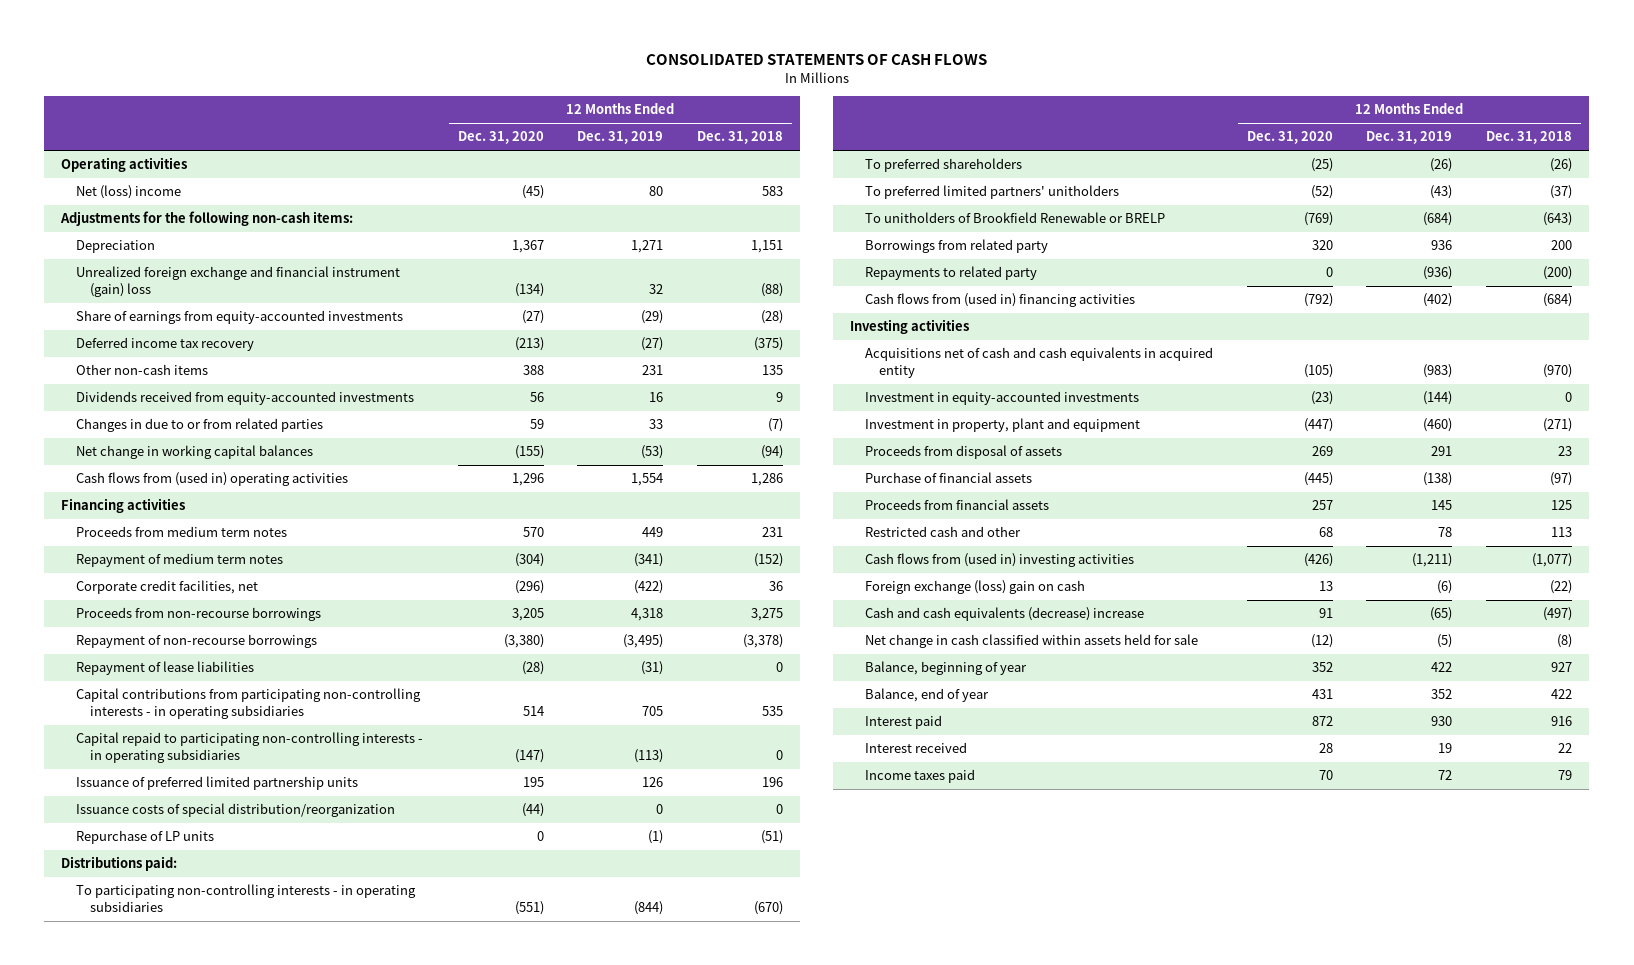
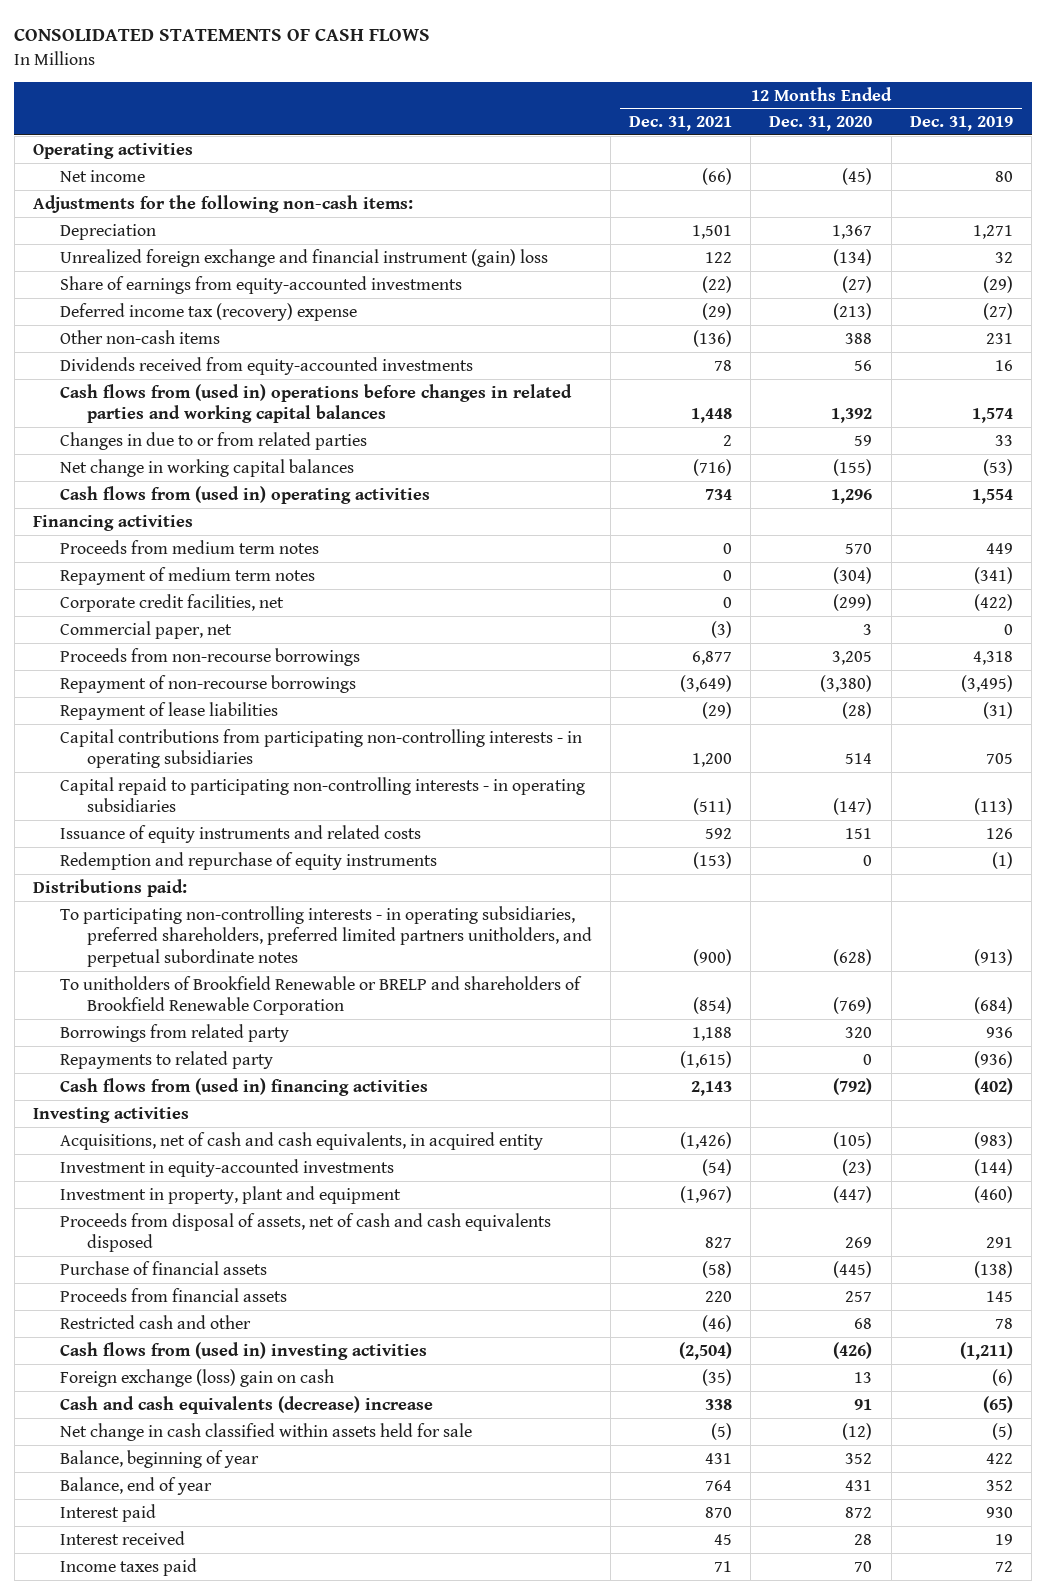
[697,131,784,145] Dec. 31, 2018 -> none
none -> [629,116,733,132] Dec. 31, 2021
[75,185,181,200] Net (loss) income -> [59,169,145,182] Net income
[75,337,254,352] Deferred income tax recovery -> [59,302,357,321] Deferred income tax (recovery) expense
none -> [59,383,572,424] Cash flows from (used in) operations before changes in related parties and working capital balances
[514,580,544,595] (296) -> [833,593,873,611] (299)
none -> [59,620,232,639] Commercial paper, net
[75,776,358,791] Issuance of preferred limited partnership units -> none
[75,803,395,818] Issuance costs of special distribution/reorganization -> [59,824,421,843] Issuance of equity instruments and related costs
[521,803,544,818] (44) -> [845,827,873,839] 151
[656,804,664,815] 0 -> [985,827,1013,839] 126
[75,830,214,845] Repurchase of LP units -> [59,851,437,870] Redemption and repurchase of equity instruments
[864,158,1022,173] To preferred shareholders -> none
[864,185,1119,200] To preferred limited partners' unitholders -> none
[75,884,416,913] To participating non-controlling interests - in operating subsidiaries -> [59,905,592,968] To participating non-controlling interests - in operating subsidiaries, preferred shareholders, preferred limited partners unitholders, and perpetual subordinate notes
[514,901,544,916] (551) -> [833,949,873,967] (628)
[634,901,664,916] (844) -> [973,949,1013,967] (913)
[864,212,1165,224] To unitholders of Brookfield Renewable or BRELP -> [59,975,582,1016] To unitholders of Brookfield Renewable or BRELP and shareholders of Brookfield Renewable Corporation
[864,347,1213,379] Acquisitions net of cash and cash equivalents in acquired entity -> [59,1131,543,1150] Acquisitions, net of cash and cash equivalents, in acquired entity
[864,445,1062,460] Proceeds from disposal of assets -> [59,1212,551,1253] Proceeds from disposal of assets, net of cash and cash equivalents disposed

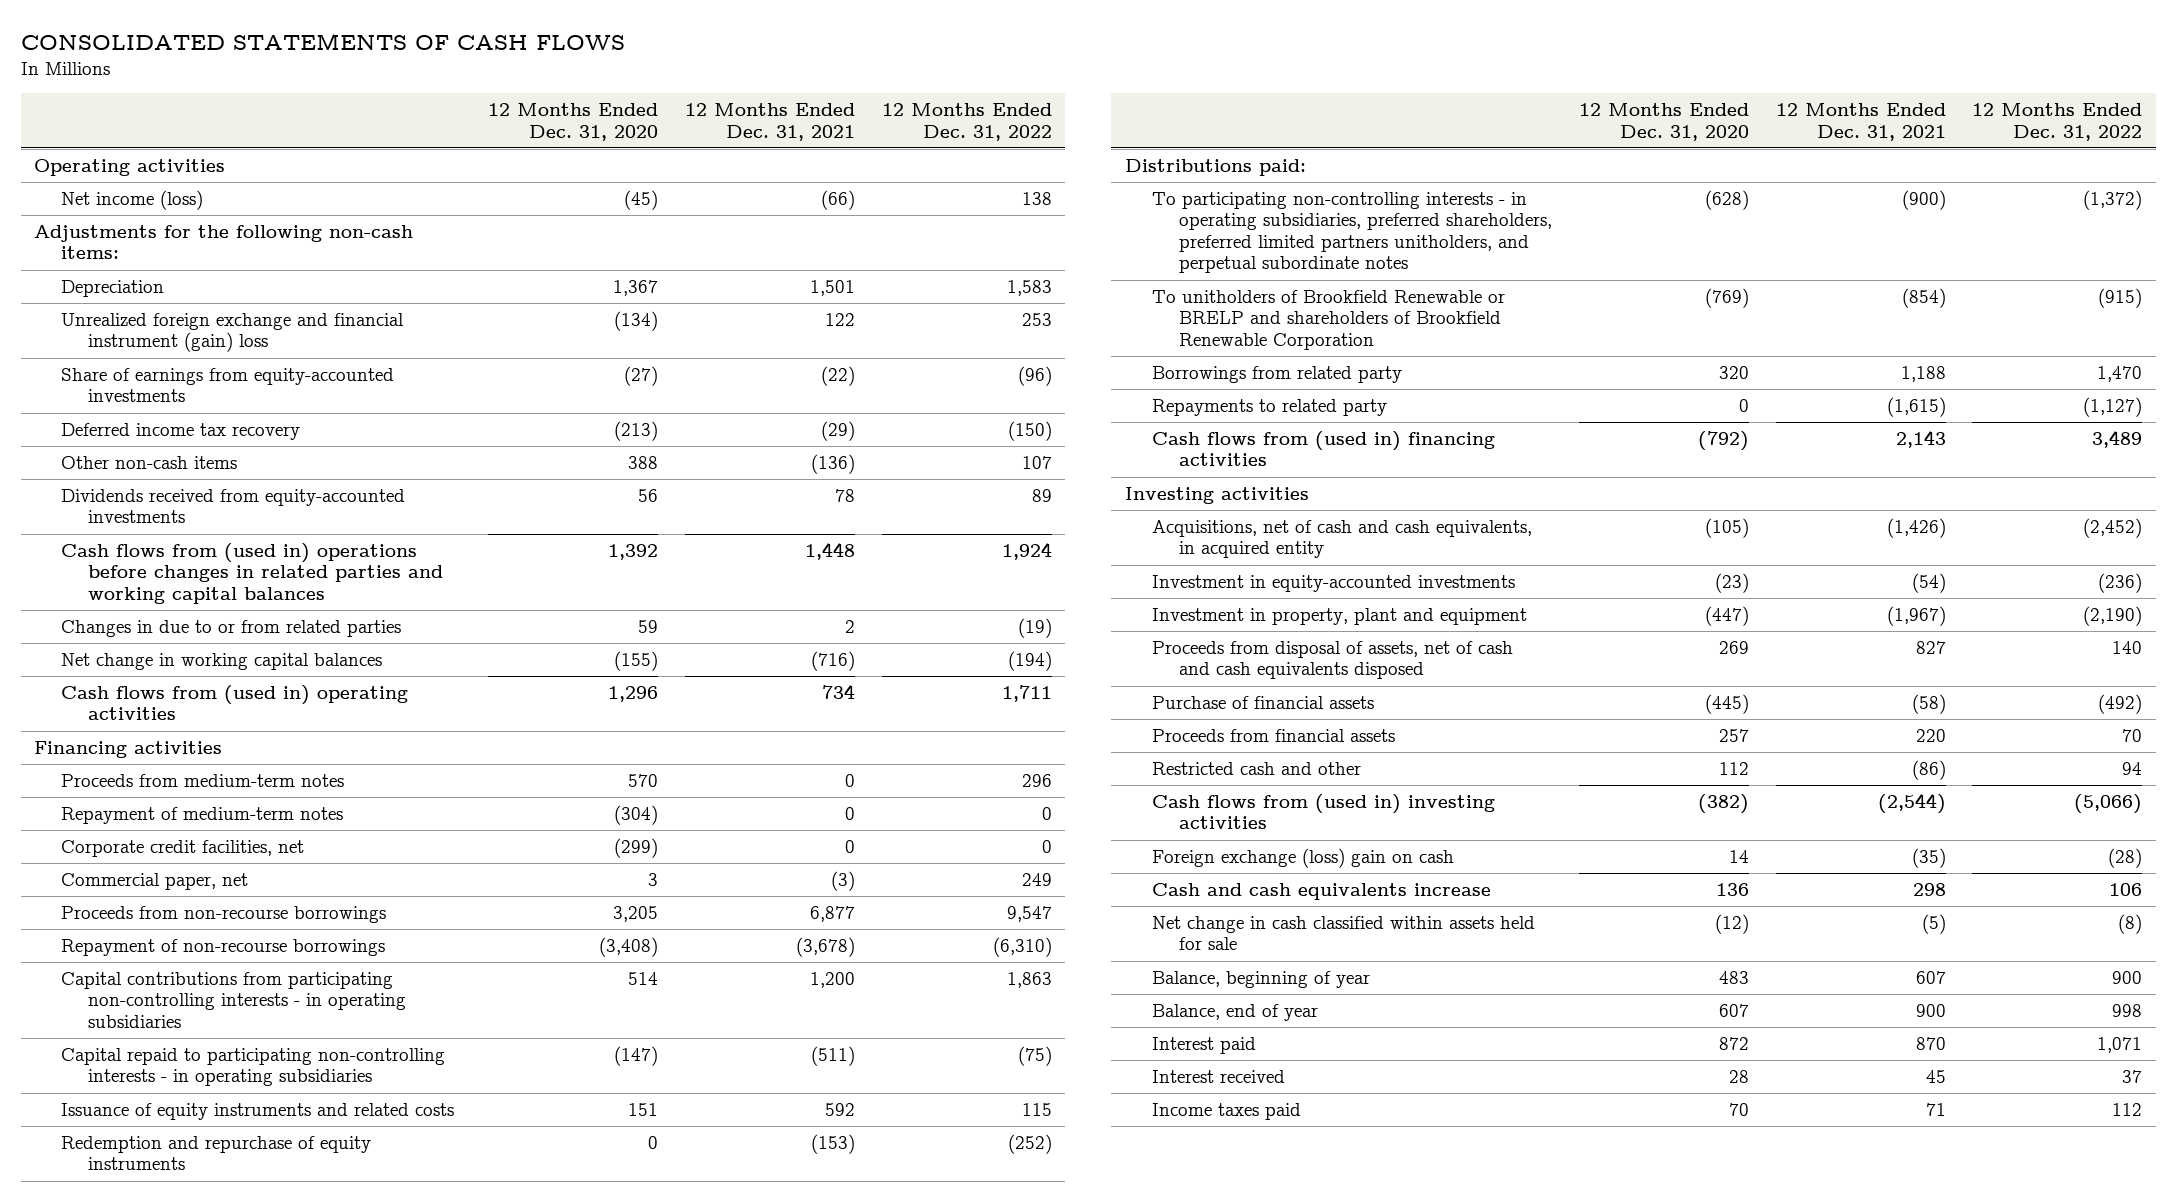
[909,116,1013,132] Dec. 31, 2019 -> none
none -> [881,103,1052,141] 12 Months Ended Dec. 31, 2022
[59,169,145,182] Net income -> [61,189,204,210] Net income (loss)
[59,302,357,321] Deferred income tax (recovery) expense -> [61,422,301,440] Deferred income tax recovery
[59,539,319,554] Proceeds from medium term notes -> [61,773,345,787] Proceeds from medium-term notes
[59,566,315,585] Repayment of medium term notes -> [61,806,344,824] Repayment of medium-term notes
[59,701,278,720] Repayment of lease liabilities -> none
[680,674,733,692] (3,649) -> [795,936,855,957] (3,678)
[820,674,873,692] (3,380) -> [599,936,659,957] (3,408)
[702,1314,733,1332] (46) -> [1911,759,1946,780] (86)
[854,1317,873,1329] 68 -> [1718,761,1749,775] 112
[679,1341,733,1360] (2,504) -> [1877,792,1946,814] (2,544)
[833,1341,873,1359] (426) -> [1697,793,1749,814] (382)
[854,1371,873,1383] 13 -> [1728,849,1749,863] 14
[59,1395,433,1414] Cash and cash equivalents (decrease) increase -> [1151,882,1491,900] Cash and cash equivalents increase
[705,1398,733,1410] 338 -> [1912,882,1946,896] 298
[854,1398,873,1410] 91 -> [1715,882,1749,896] 136
[705,1452,733,1464] 431 -> [1915,970,1946,984] 607
[845,1452,873,1464] 352 -> [1718,970,1749,984] 483
[705,1479,733,1491] 764 -> [1915,1003,1946,1017] 900
[845,1479,873,1491] 431 -> [1718,1003,1749,1017] 607

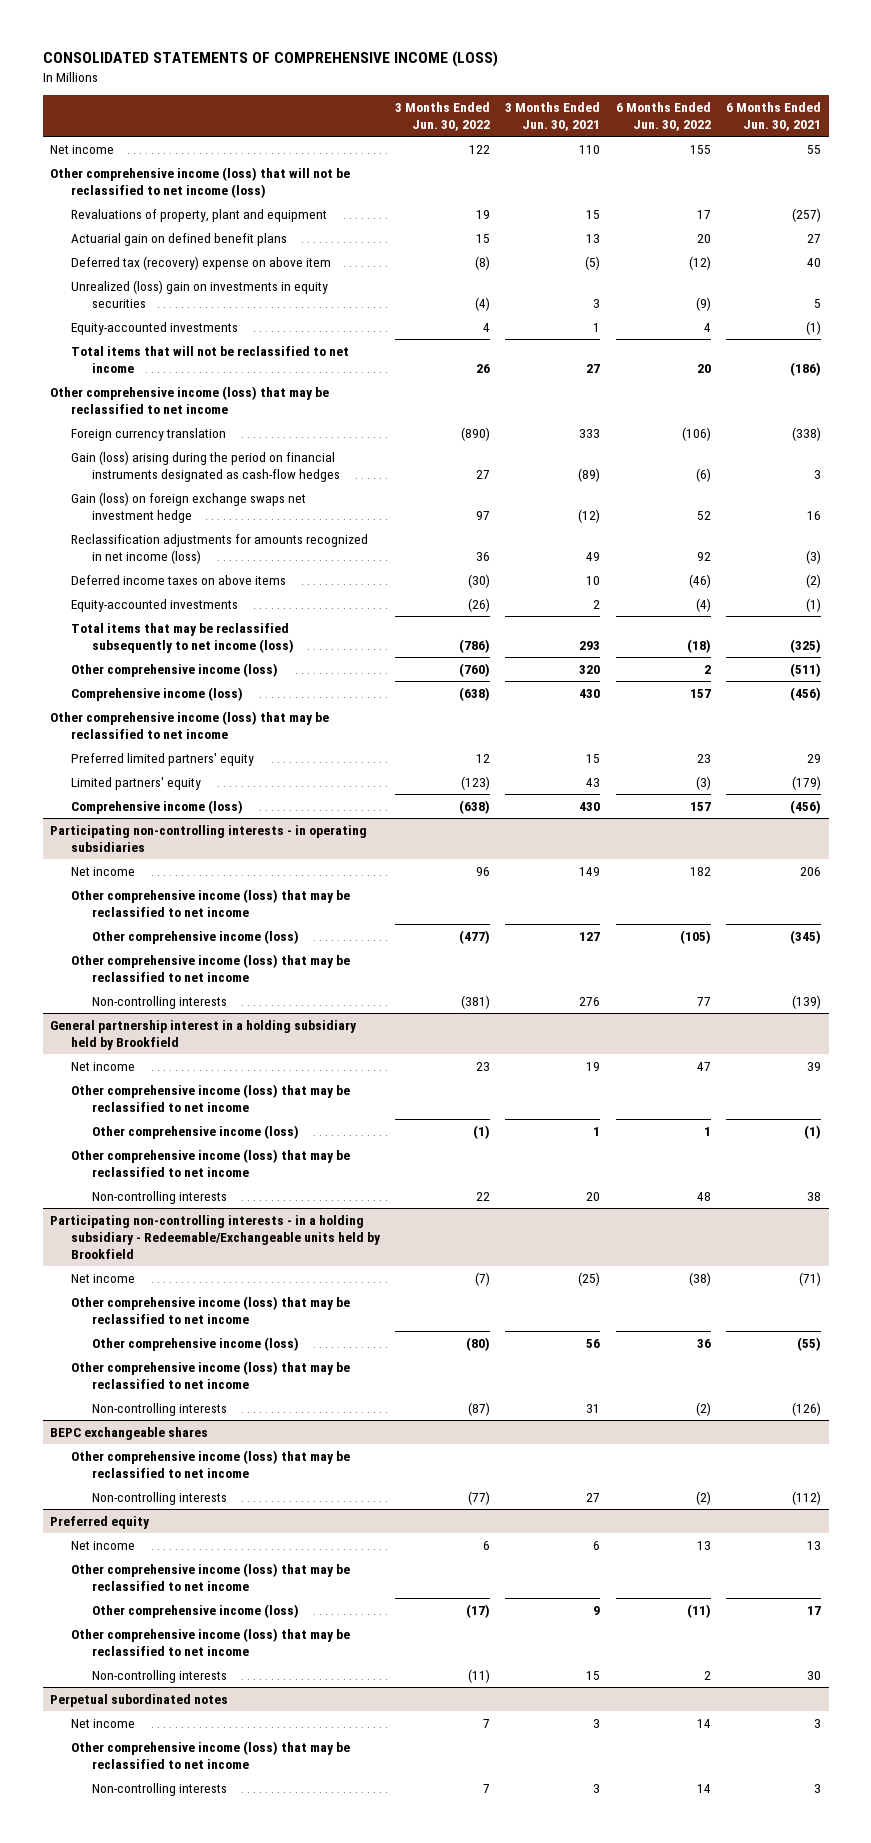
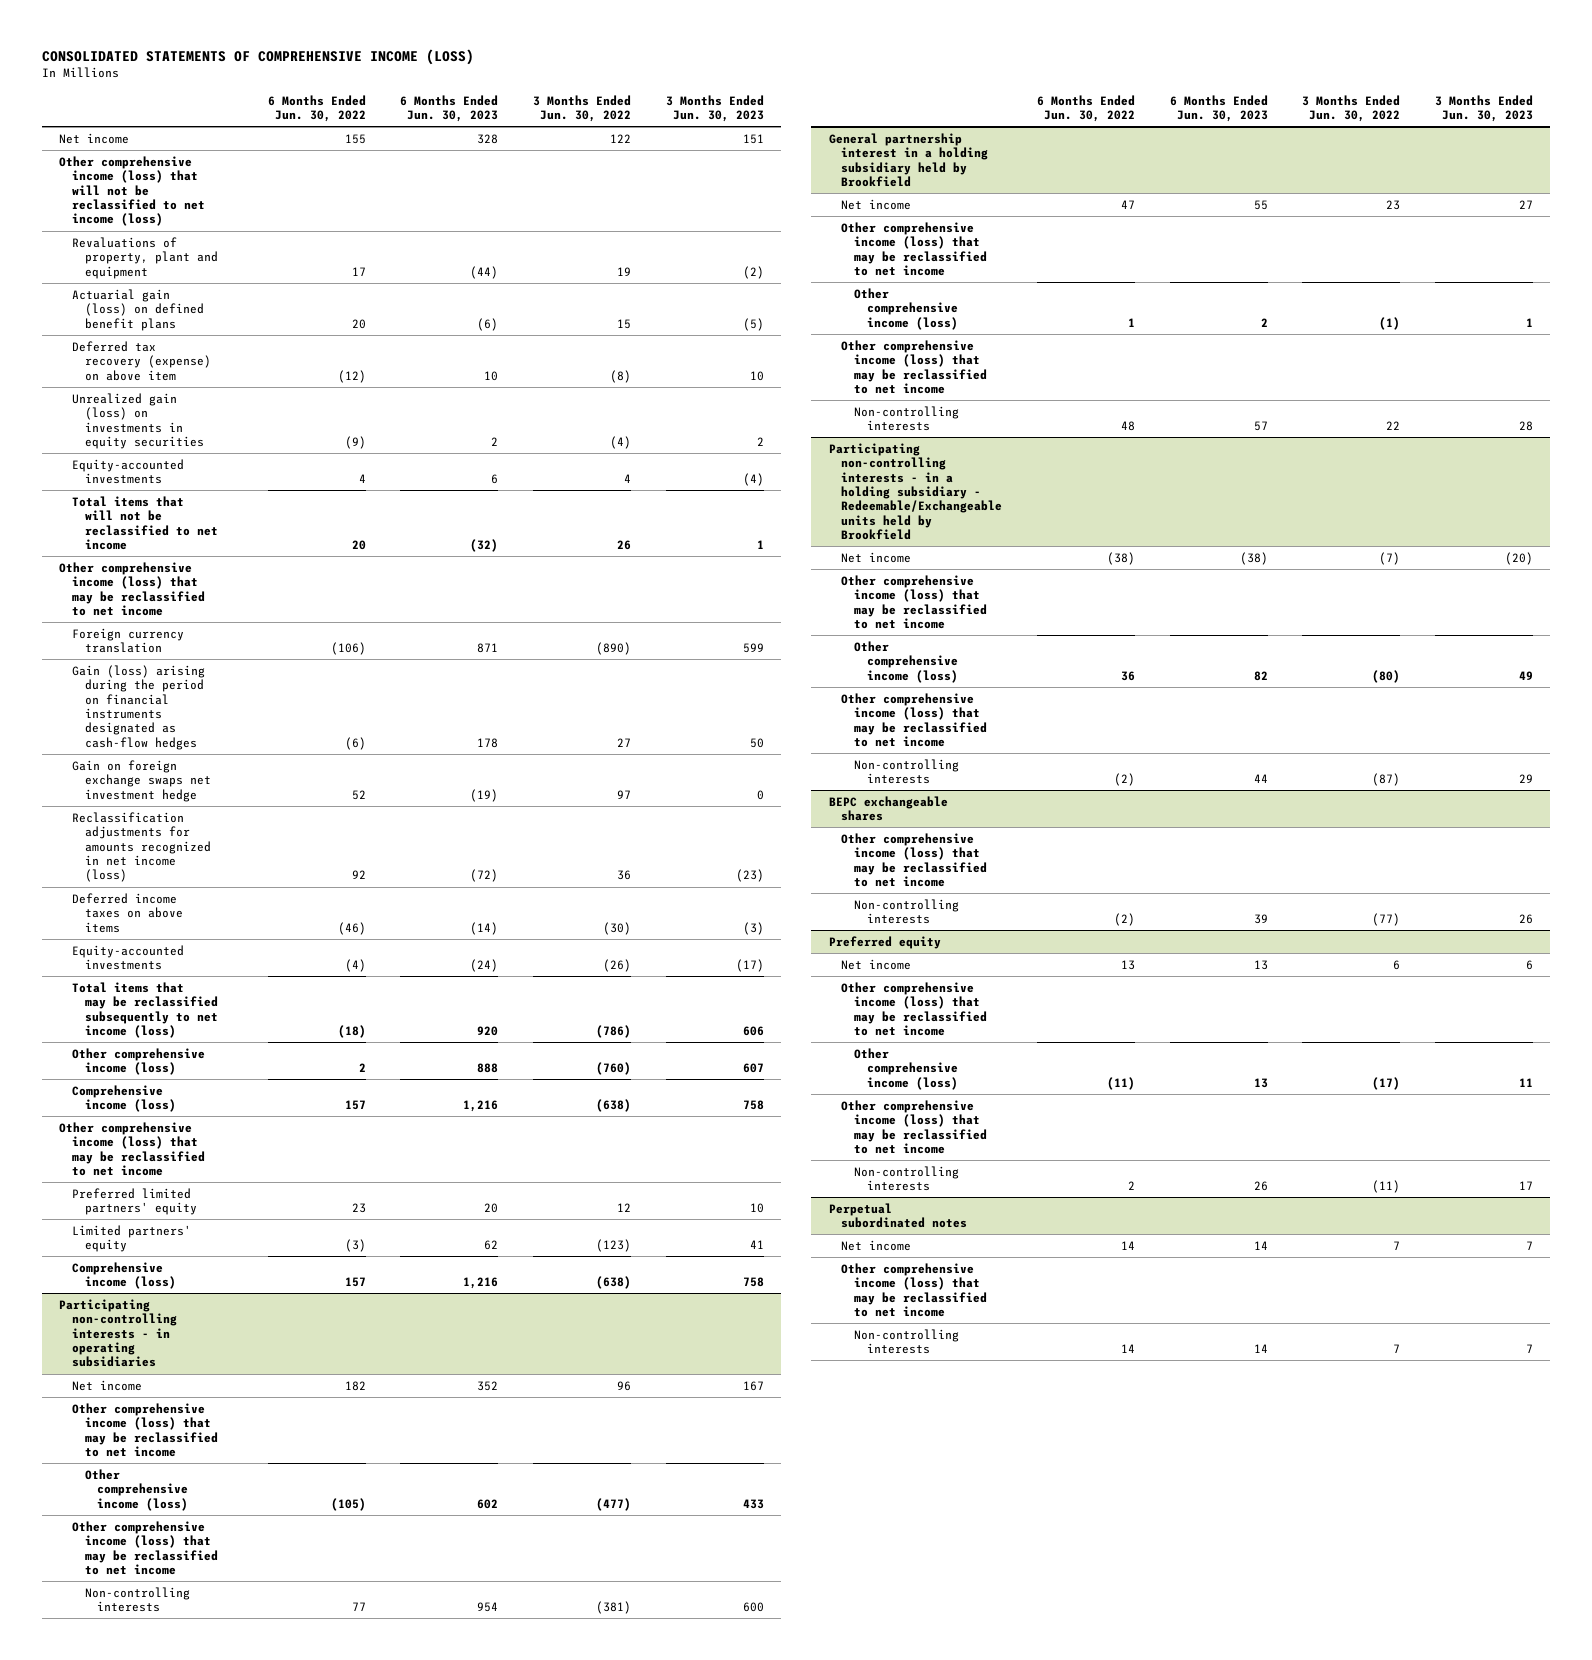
[505,101,601,132] 3 Months Ended Jun. 30, 2021 -> none
[725,101,821,132] 6 Months Ended Jun. 30, 2021 -> none
none -> [400,94,499,123] 6 Months Ended Jun. 30, 2023
none -> [665,94,764,123] 3 Months Ended Jun. 30, 2023
[70,232,287,246] Actuarial gain on defined benefit plans -> [72,288,204,331] Actuarial gain (loss) on defined benefit plans
[70,255,331,270] Deferred tax (recovery) expense on above item -> [72,340,211,381] Deferred tax recovery (expense) on above item
[70,279,328,308] Unrealized (loss) gain on investments in equity securities -> [72,392,204,449] Unrealized gain (loss) on investments in equity securities
[70,491,306,523] Gain (loss) on foreign exchange swaps net investment hedge -> [72,759,211,802] Gain on foreign exchange swaps net investment hedge

